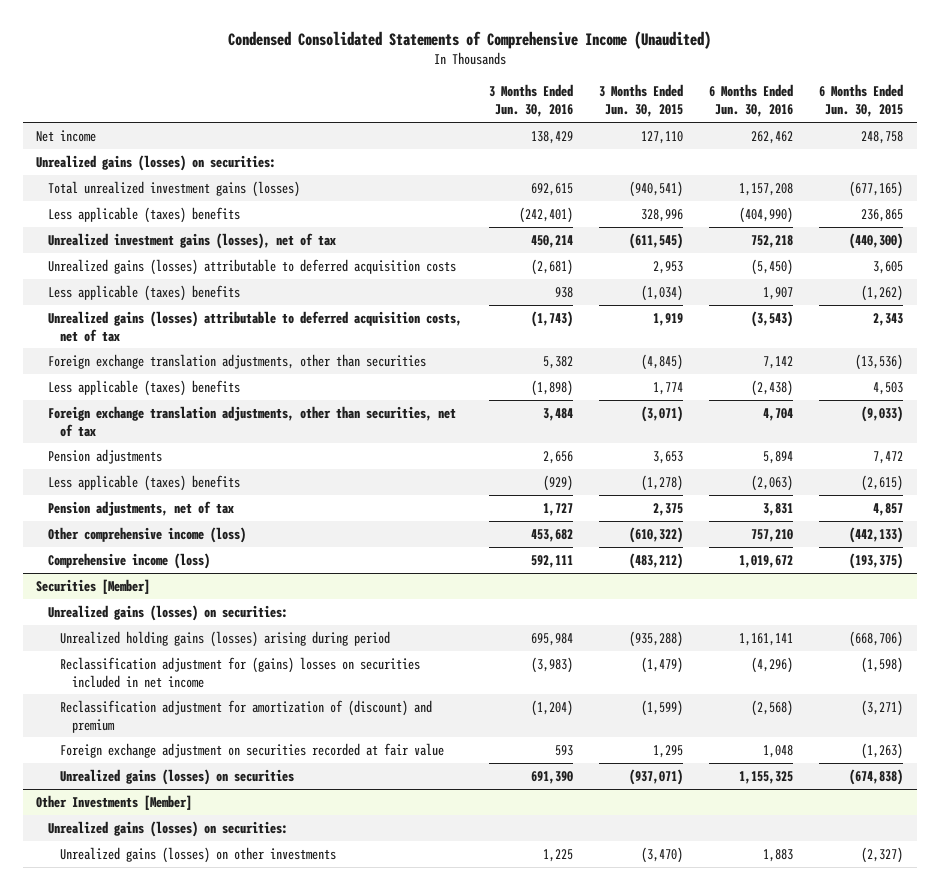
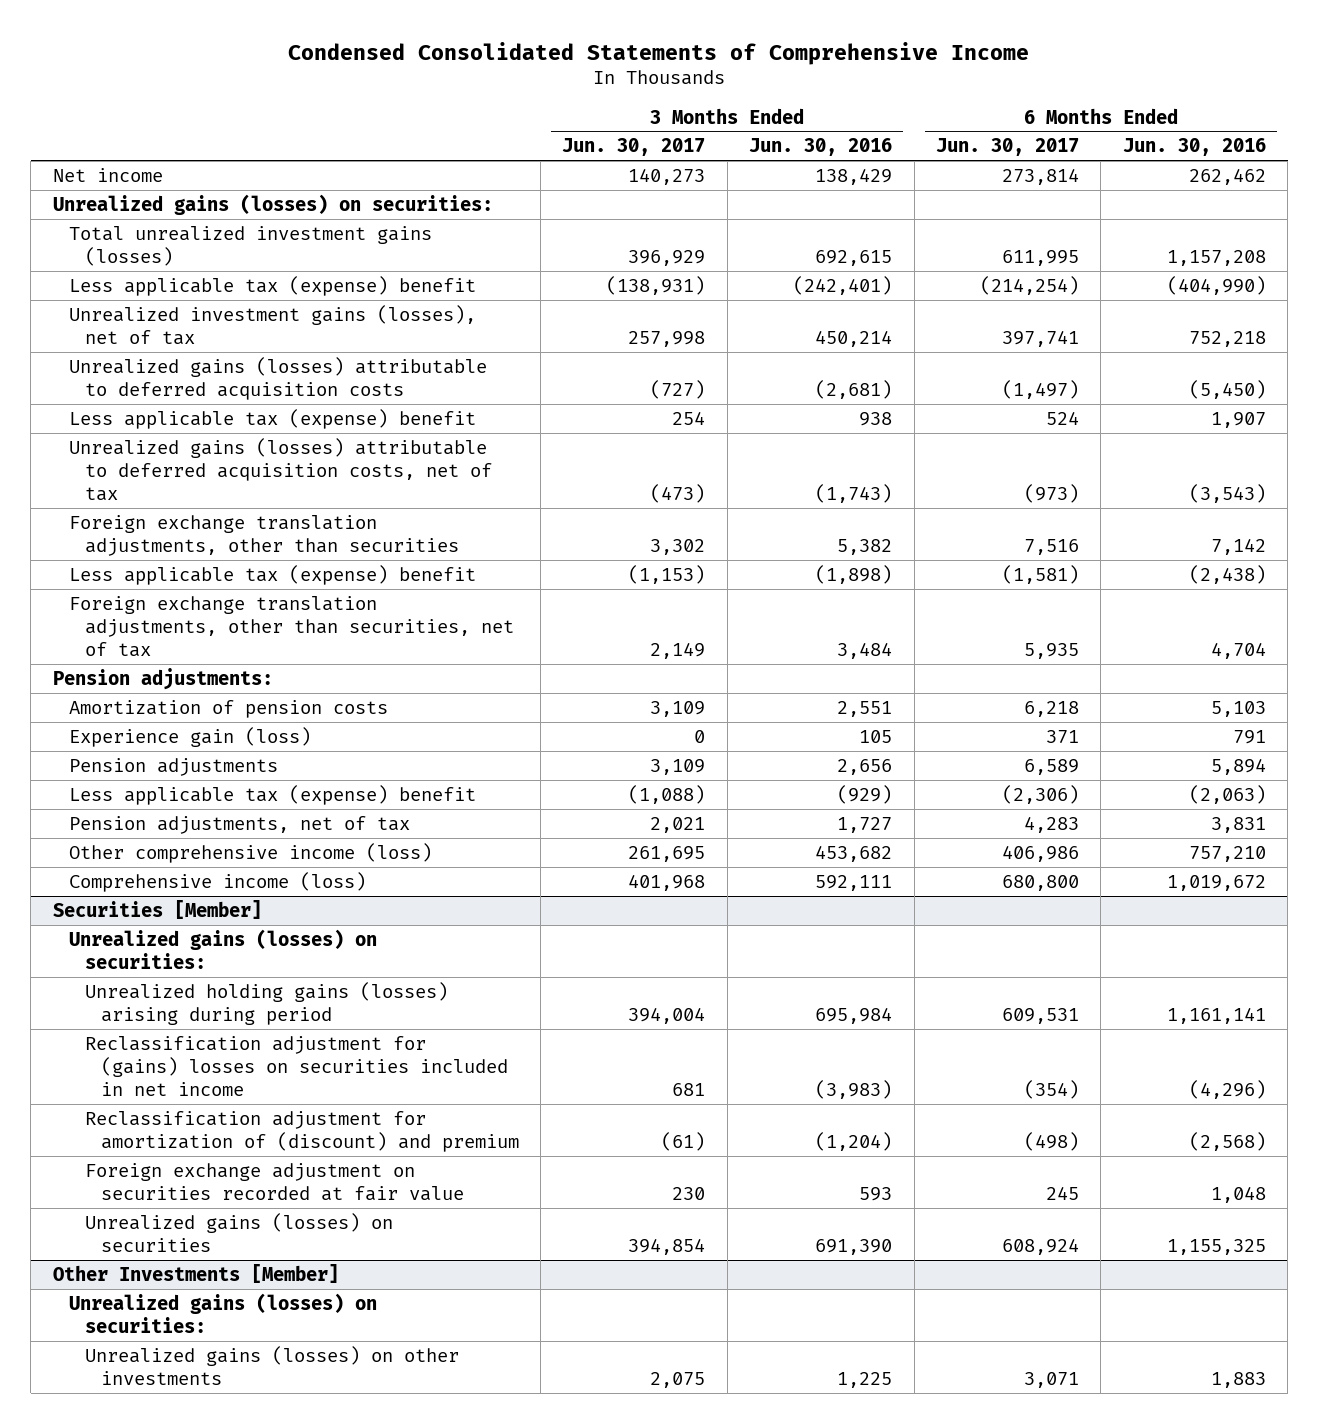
[227,31,711,50] Condensed Consolidated Statements of Comprehensive Income (Unaudited) -> [288,41,1030,65] Condensed Consolidated Statements of Comprehensive Income
[598,84,683,118] 3 Months Ended Jun. 30, 2015 -> none
[819,84,904,118] 6 Months Ended Jun. 30, 2015 -> none
none -> [562,138,706,157] Jun. 30, 2017
none -> [935,138,1079,157] Jun. 30, 2017
[48,206,241,223] Less applicable (taxes) benefits -> [68,275,476,296] Less applicable tax (expense) benefit
[48,284,241,301] Less applicable (taxes) benefits -> [68,408,476,429] Less applicable tax (expense) benefit
[48,379,241,396] Less applicable (taxes) benefits -> [68,564,476,585] Less applicable tax (expense) benefit
none -> [52,667,273,690] Pension adjustments:
none -> [68,699,388,718] Amortization of pension costs
none -> [68,726,311,747] Experience gain (loss)
[48,474,241,491] Less applicable (taxes) benefits -> [68,784,476,805] Less applicable tax (expense) benefit

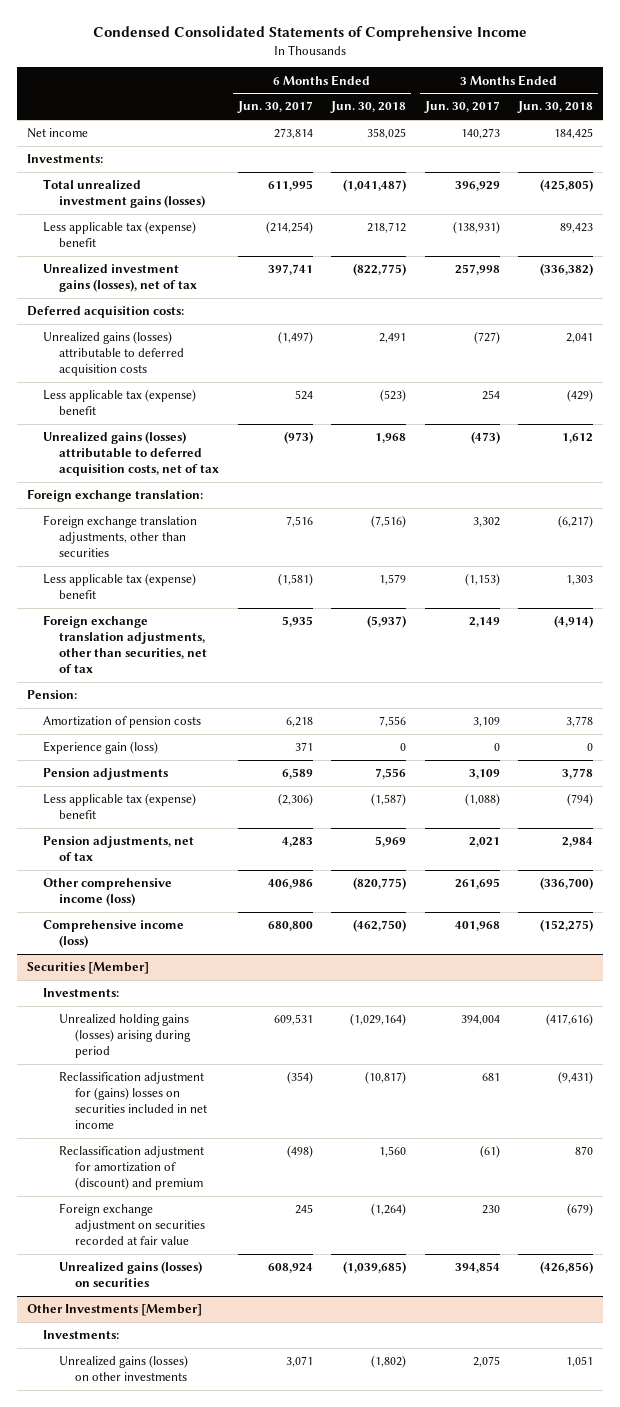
[749,138,893,157] Jun. 30, 2016 -> none
[1122,138,1266,157] Jun. 30, 2016 -> none
none -> [330,101,407,114] Jun. 30, 2018
none -> [517,101,594,114] Jun. 30, 2018
[52,193,493,215] Unrealized gains (losses) on securities: -> [26,154,103,164] Investments:
none -> [26,306,184,319] Deferred acquisition costs:
none -> [26,489,203,503] Foreign exchange translation:
[52,667,273,690] Pension adjustments: -> [26,690,77,700] Pension:
[68,928,377,970] Unrealized gains (losses) on securities: -> [42,988,119,998] Investments:
[68,1292,377,1334] Unrealized gains (losses) on securities: -> [42,1330,119,1340] Investments:

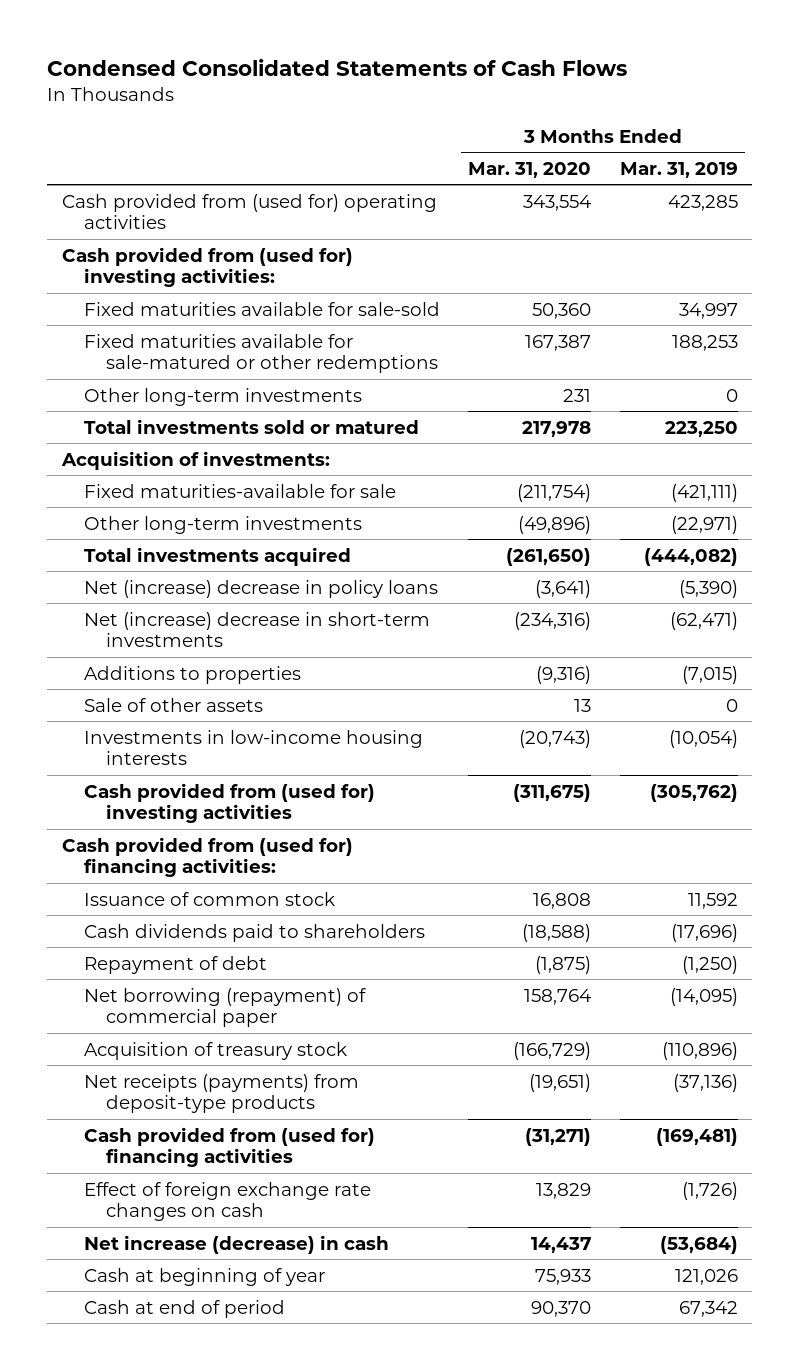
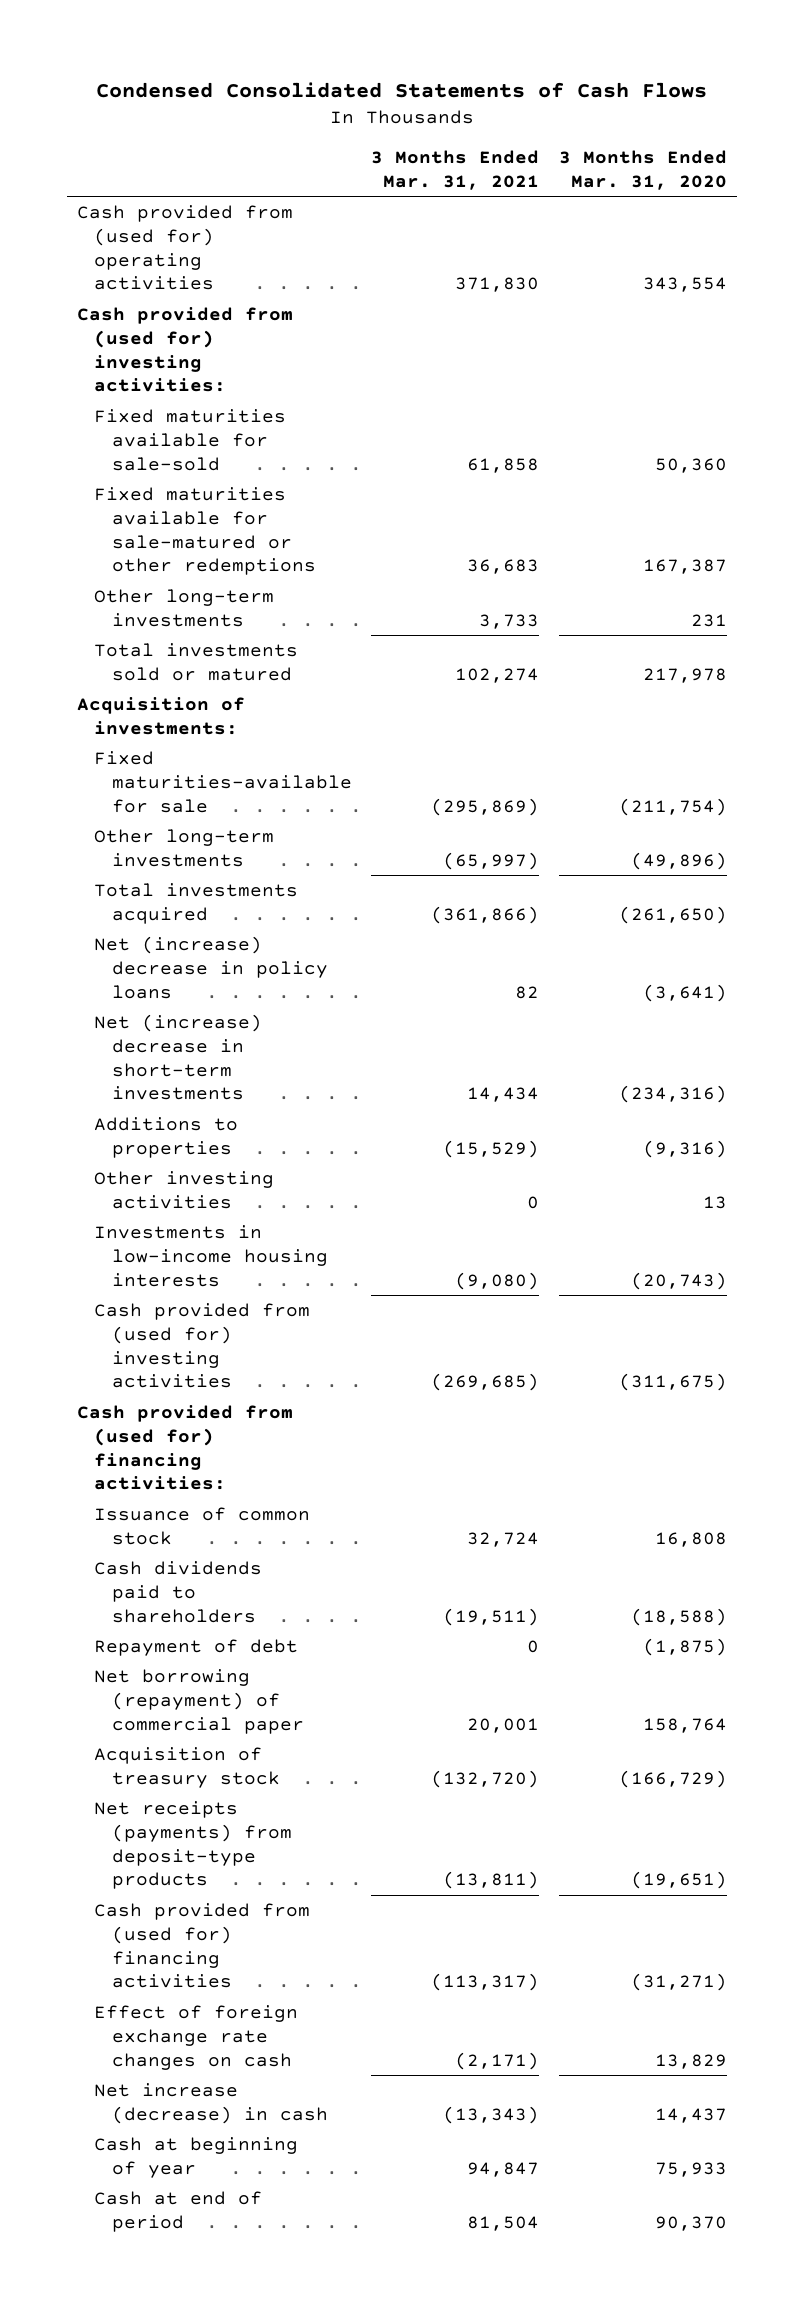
[619,161,738,178] Mar. 31, 2019 -> none
none -> [371,150,540,190] 3 Months Ended Mar. 31, 2021
[83,697,263,712] Sale of other assets -> none
none -> [94,1170,275,1209] Other investing activities

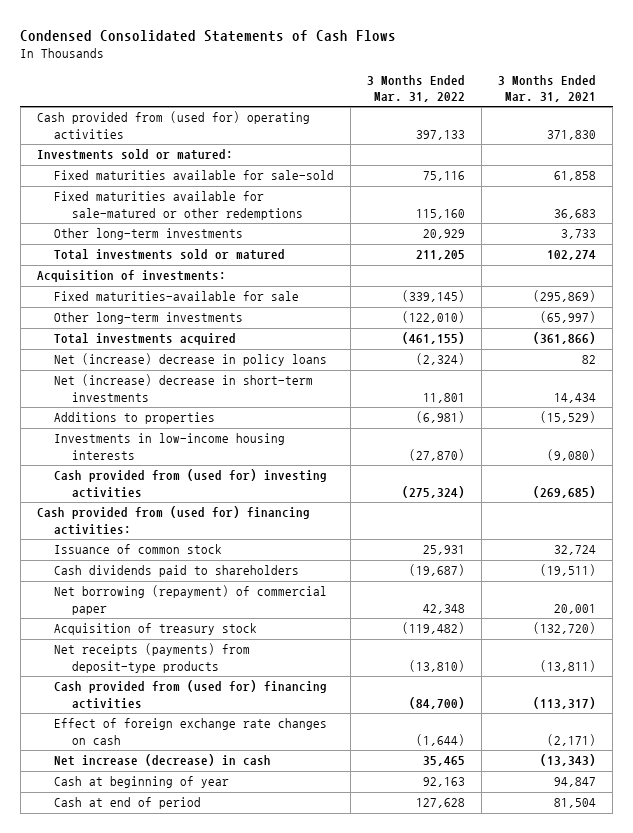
[559,150,728,190] 3 Months Ended Mar. 31, 2020 -> none
none -> [367,74,466,103] 3 Months Ended Mar. 31, 2022
[76,306,293,393] Cash provided from (used for) investing activities: -> none
none -> [36,149,233,161] Investments sold or matured:
[94,1170,275,1209] Other investing activities -> none
[94,1638,299,1656] Repayment of debt -> none

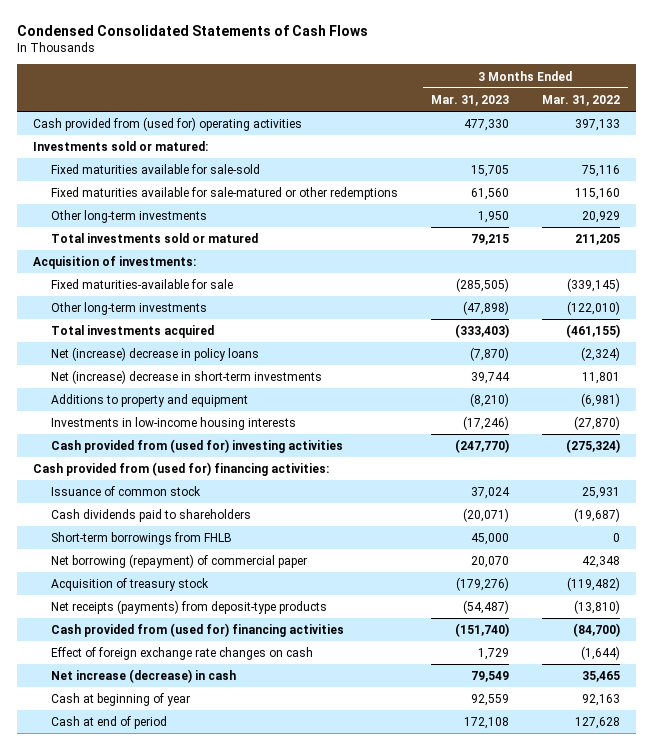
[498,74,597,103] 3 Months Ended Mar. 31, 2021 -> none
none -> [430,95,509,107] Mar. 31, 2023
[54,412,216,425] Additions to properties -> [51,394,249,408] Additions to property and equipment
none -> [51,532,233,546] Short-term borrowings from FHLB

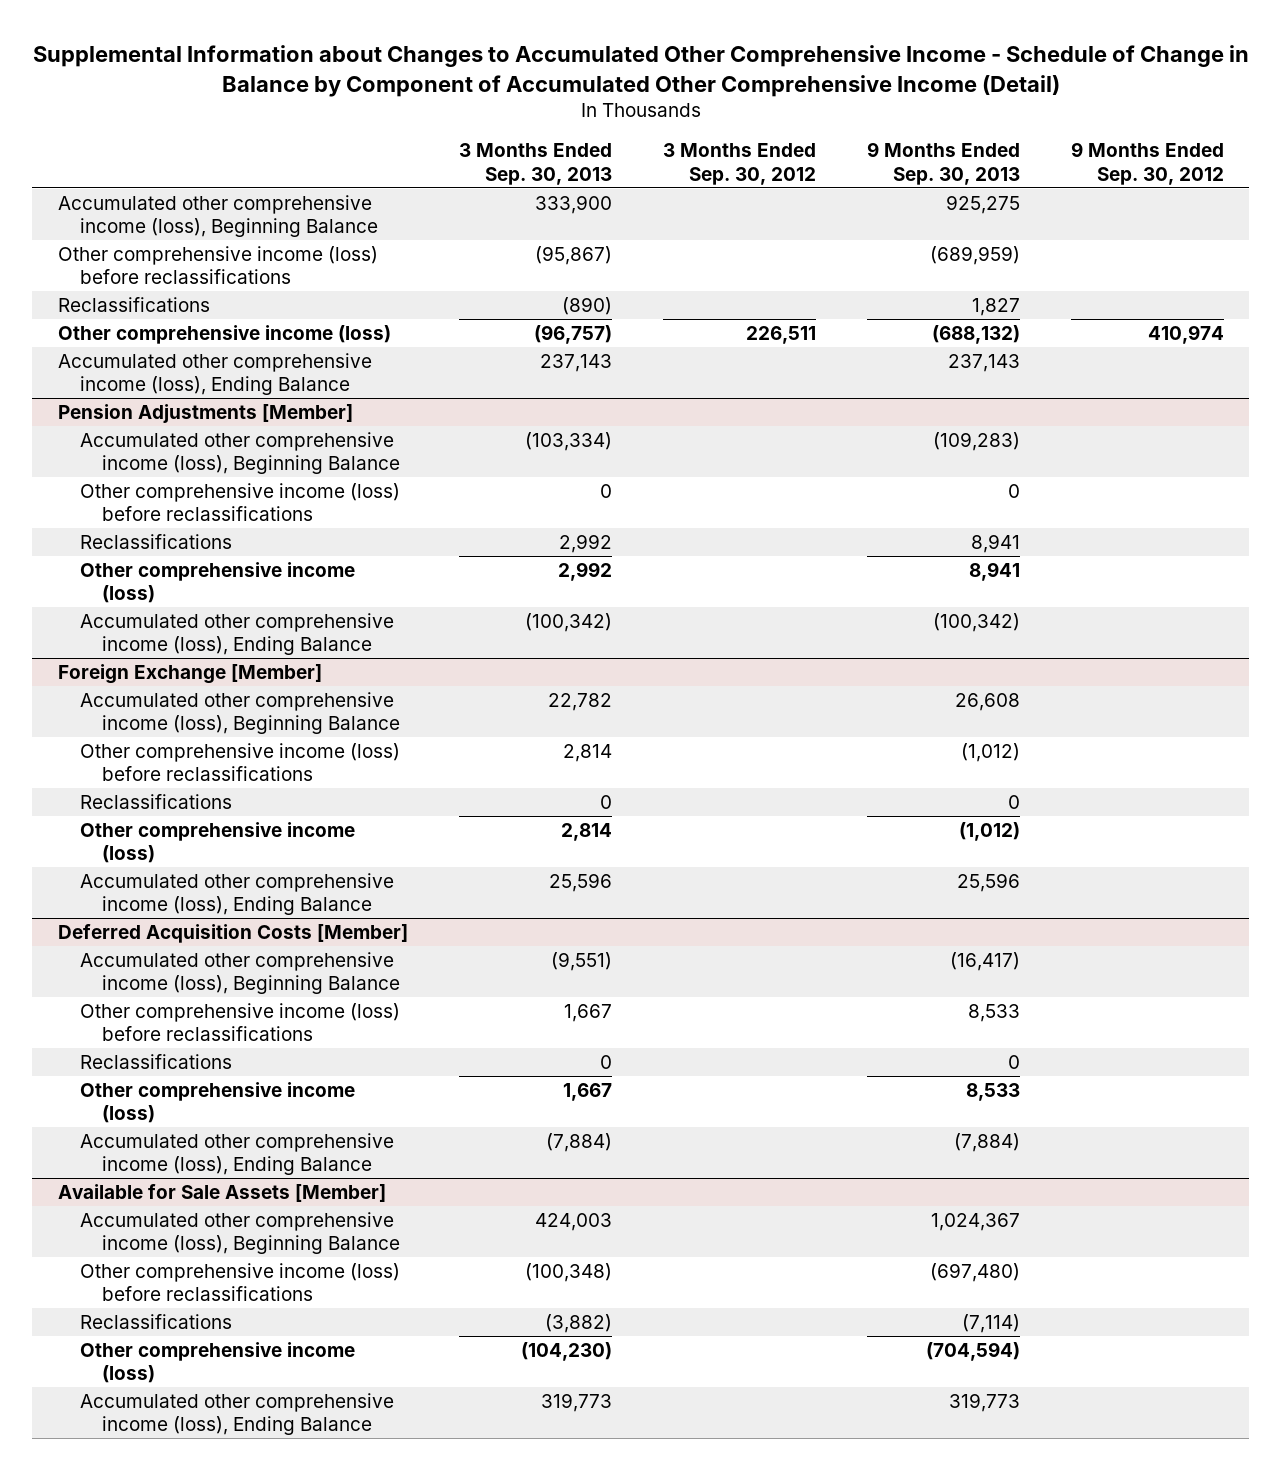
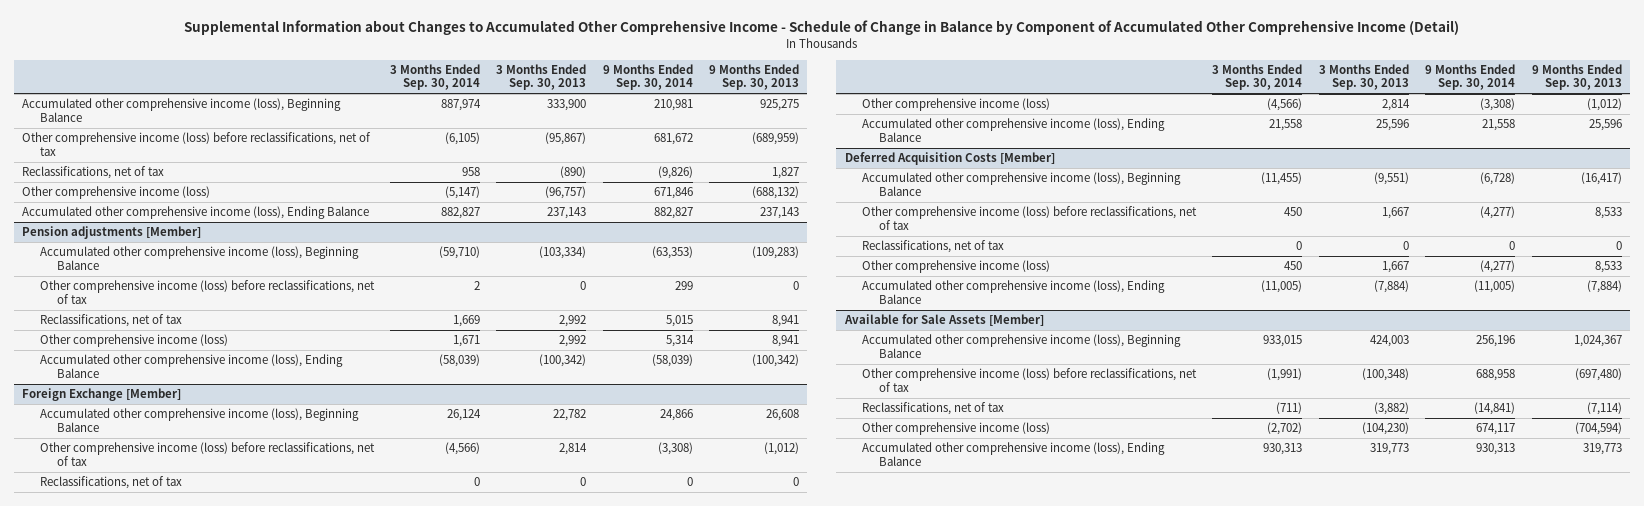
[662,143,816,185] 3 Months Ended Sep. 30, 2012 -> none
[1070,142,1224,185] 9 Months Ended Sep. 30, 2012 -> none
none -> [390,63,481,91] 3 Months Ended Sep. 30, 2014
none -> [602,63,693,91] 9 Months Ended Sep. 30, 2014
[57,245,378,285] Other comprehensive income (loss) before reclassifications -> [22,132,372,156] Other comprehensive income (loss) before reclassifications, net of tax
[57,296,210,312] Reclassifications -> [22,166,165,180] Reclassifications, net of tax
[57,403,353,423] Pension Adjustments [Member] -> [22,226,202,240] Pension adjustments [Member]
[80,482,401,522] Other comprehensive income (loss) before reclassifications -> [39,280,375,304] Other comprehensive income (loss) before reclassifications, net of tax
[80,533,233,549] Reclassifications -> [39,314,182,328] Reclassifications, net of tax
[80,742,401,782] Other comprehensive income (loss) before reclassifications -> [39,442,375,466] Other comprehensive income (loss) before reclassifications, net of tax
[80,793,233,809] Reclassifications -> [39,476,182,490] Reclassifications, net of tax
[80,1002,401,1042] Other comprehensive income (loss) before reclassifications -> [862,206,1198,230] Other comprehensive income (loss) before reclassifications, net of tax
[80,1053,233,1069] Reclassifications -> [862,240,1005,254] Reclassifications, net of tax
[80,1262,401,1302] Other comprehensive income (loss) before reclassifications -> [862,368,1198,392] Other comprehensive income (loss) before reclassifications, net of tax
[80,1313,233,1329] Reclassifications -> [862,402,1005,416] Reclassifications, net of tax

